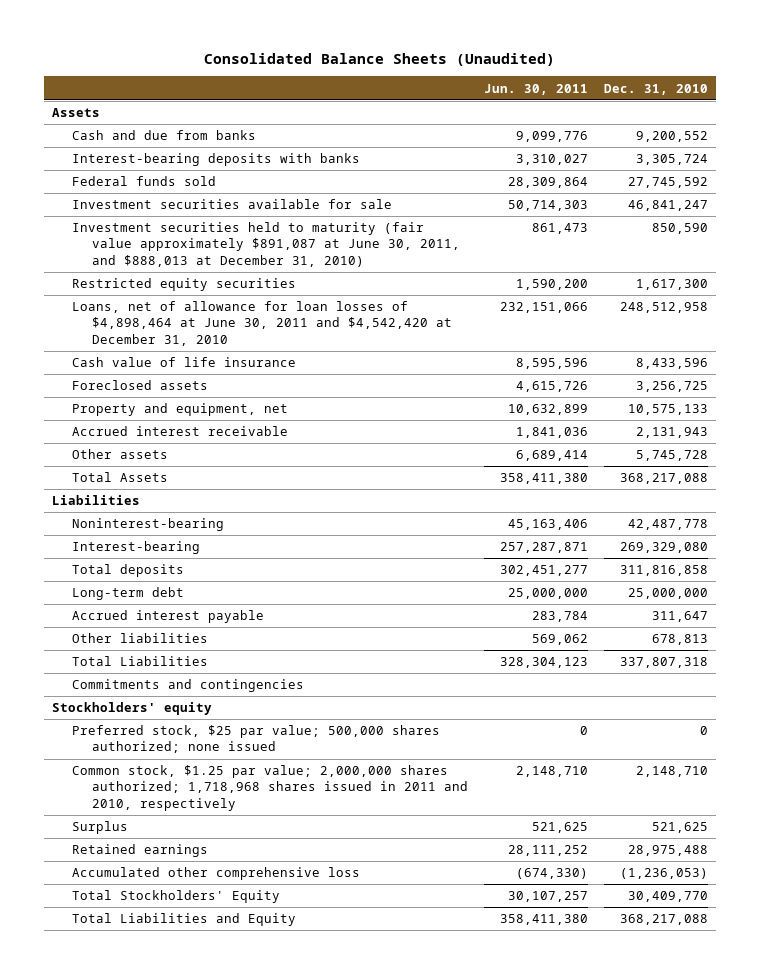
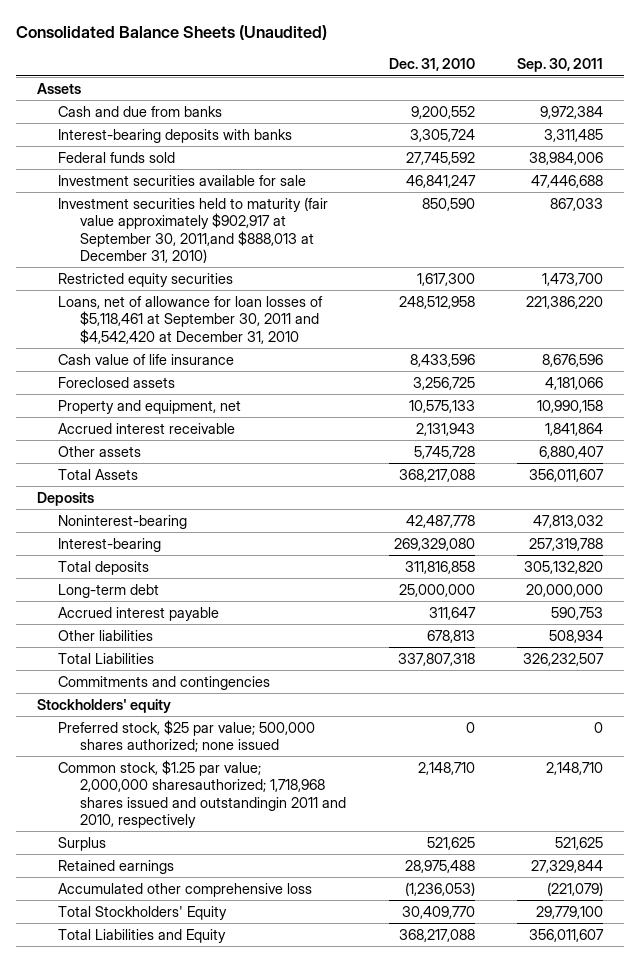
[484,83,589,95] Jun. 30, 2011 -> none
none -> [516,58,603,73] Sep. 30, 2011
[72,222,461,267] Investment securities held to maturity (fair value approximately $891,087 at June 30, 2011, and $888,013 at December 31, 2010) -> [58,196,329,264] Investment securities held to maturity (fair value approximately $902,917 at September 30, 2011,and $888,013 at December 31, 2010)
[72,301,453,346] Loans, net of allowance for loan losses of $4,898,464 at June 30, 2011 and $4,542,420 at December 31, 2010 -> [58,295,324,344] Loans, net of allowance for loan losses of $5,118,461 at September 30, 2011 and $4,542,420 at December 31, 2010
[51,495,140,506] Liabilities -> none
none -> [36,491,94,506] Deposits
[72,765,469,811] Common stock, $1.25 par value; 2,000,000 shares authorized; 1,718,968 shares issued in 2011 and 2010, respectively -> [58,759,347,829] Common stock, $1.25 par value; 2,000,000 sharesauthorized; 1,718,968 shares issued and outstandingin 2011 and 2010, respectively

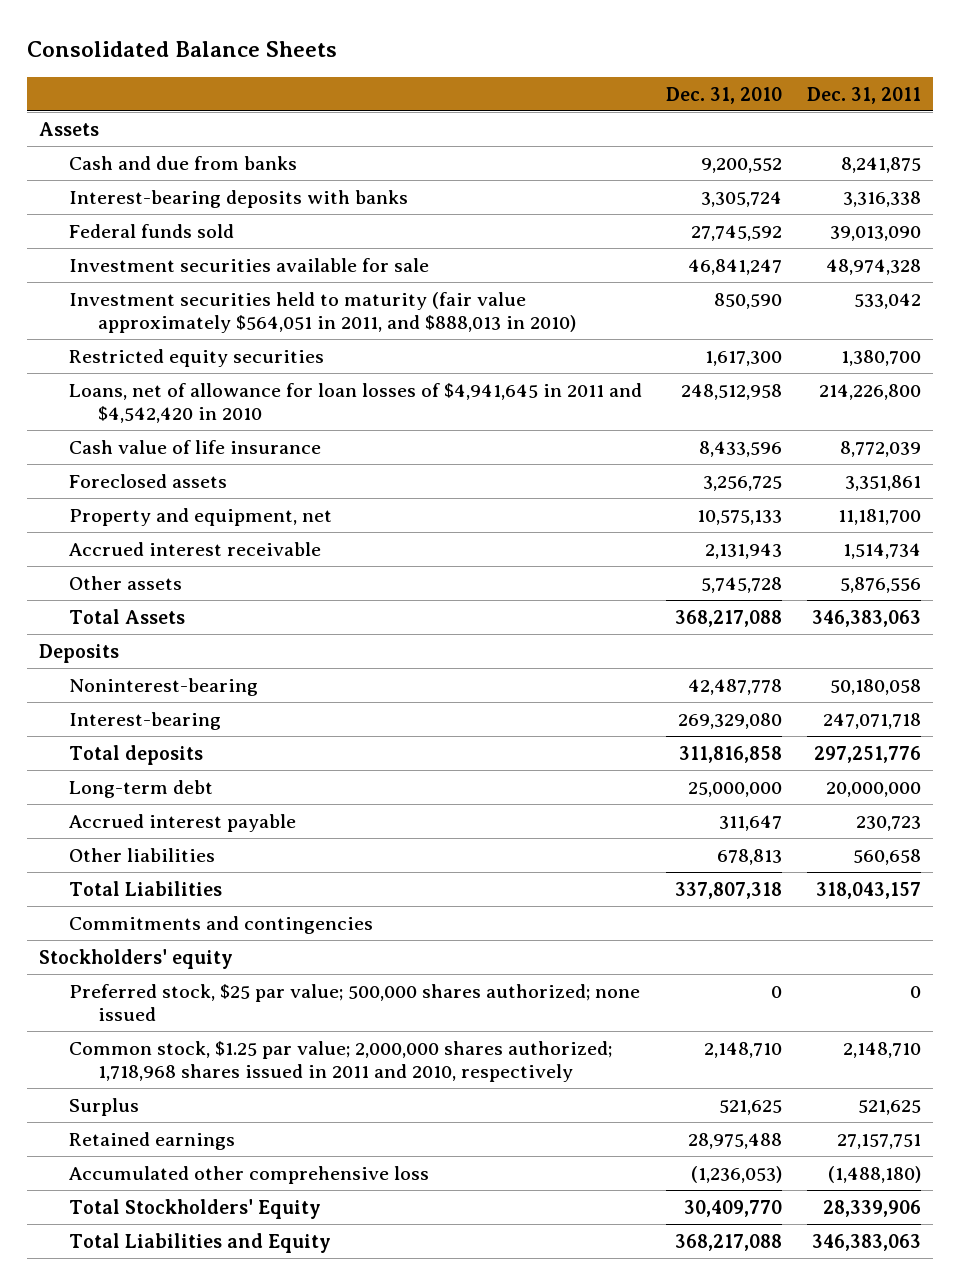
[15,25,327,41] Consolidated Balance Sheets (Unaudited) -> [26,41,337,58] Consolidated Balance Sheets
[516,58,603,73] Sep. 30, 2011 -> none
none -> [806,86,921,104] Dec. 31, 2011
[58,196,329,264] Investment securities held to maturity (fair value approximately $902,917 at September 30, 2011,and $888,013 at December 31, 2010) -> [68,291,577,333] Investment securities held to maturity (fair value approximately $564,051 in 2011, and $888,013 in 2010)
[58,295,324,344] Loans, net of allowance for loan losses of $5,118,461 at September 30, 2011 and $4,542,420 at December 31, 2010 -> [68,382,642,423] Loans, net of allowance for loan losses of $4,941,645 in 2011 and $4,542,420 in 2010
[58,759,347,829] Common stock, $1.25 par value; 2,000,000 sharesauthorized; 1,718,968 shares issued and outstandingin 2011 and 2010, respectively -> [68,1040,612,1082] Common stock, $1.25 par value; 2,000,000 shares authorized; 1,718,968 shares issued in 2011 and 2010, respectively

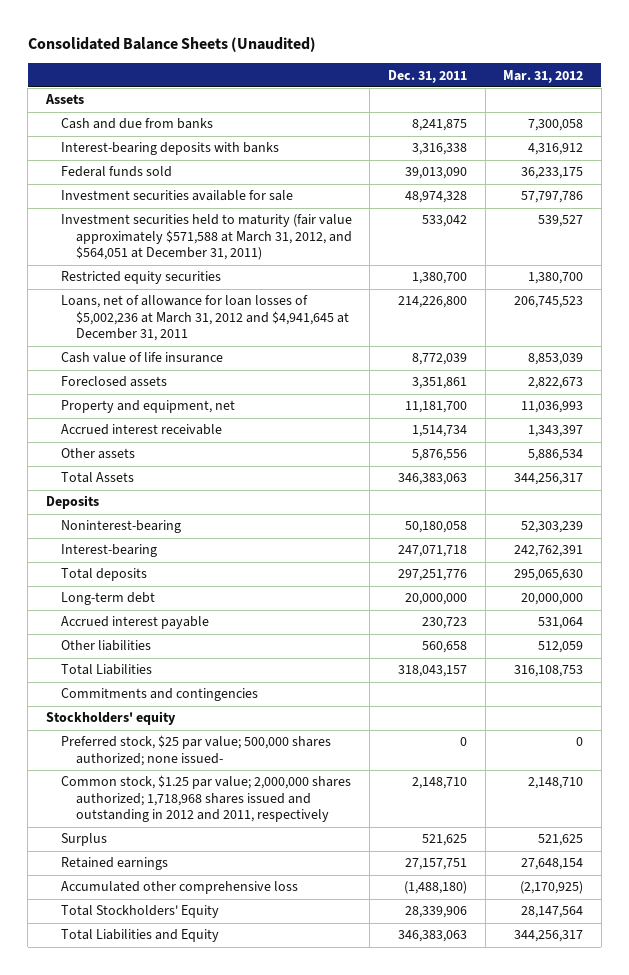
[26,41,337,58] Consolidated Balance Sheets -> [27,37,316,53] Consolidated Balance Sheets (Unaudited)
[666,86,783,104] Dec. 31, 2010 -> none
none -> [503,69,584,83] Mar. 31, 2012
[68,291,577,333] Investment securities held to maturity (fair value approximately $564,051 in 2011, and $888,013 in 2010) -> [60,214,352,261] Investment securities held to maturity (fair value approximately $571,588 at March 31, 2012, and $564,051 at December 31, 2011)
[68,382,642,423] Loans, net of allowance for loan losses of $4,941,645 in 2011 and $4,542,420 in 2010 -> [60,295,349,342] Loans, net of allowance for loan losses of $5,002,236 at March 31, 2012 and $4,941,645 at December 31, 2011
[68,983,640,1021] Preferred stock, $25 par value; 500,000 shares authorized; none issued -> [60,735,331,766] Preferred stock, $25 par value; 500,000 shares authorized; none issued-
[68,1040,612,1082] Common stock, $1.25 par value; 2,000,000 shares authorized; 1,718,968 shares issued in 2011 and 2010, respectively -> [60,775,351,823] Common stock, $1.25 par value; 2,000,000 shares authorized; 1,718,968 shares issued and outstanding in 2012 and 2011, respectively

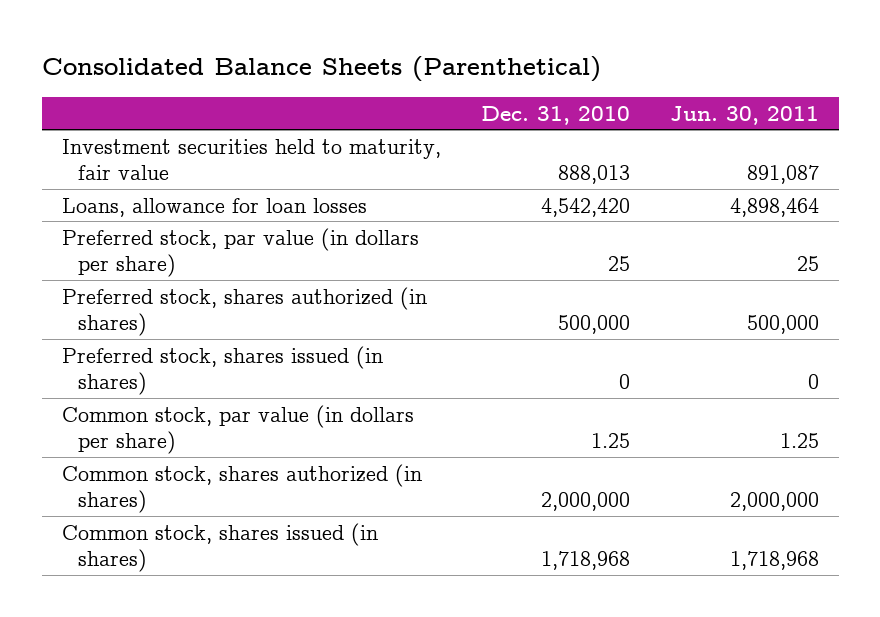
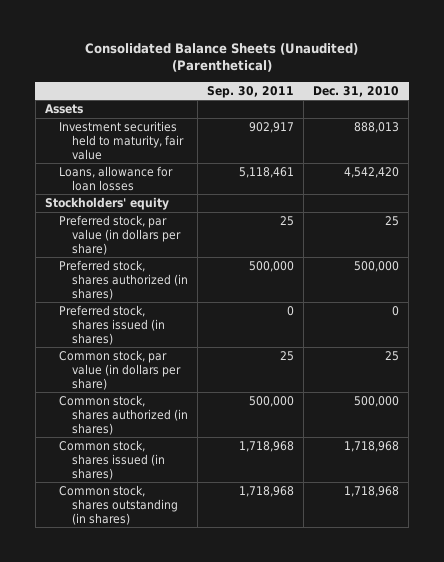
[41,56,601,83] Consolidated Balance Sheets (Parenthetical) -> [85,42,359,73] Consolidated Balance Sheets (Unaudited) (Parenthetical)
[669,105,819,125] Jun. 30, 2011 -> none
none -> [207,85,295,98] Sep. 30, 2011
none -> [44,103,83,114] Assets
none -> [44,196,169,210] Stockholders' equity
[590,432,630,448] 1.25 -> [385,350,400,361] 25
[540,491,630,511] 2,000,000 -> [354,395,400,407] 500,000
none -> [58,484,179,525] Common stock, shares outstanding (in shares)

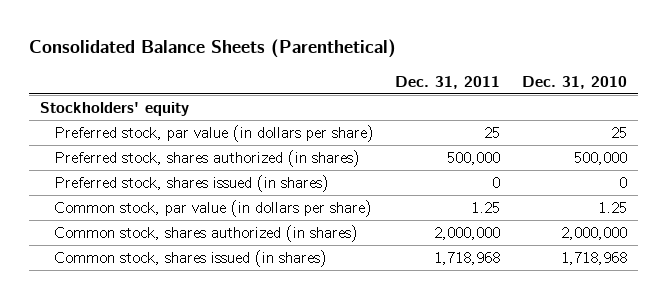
[85,42,359,73] Consolidated Balance Sheets (Unaudited) (Parenthetical) -> [28,39,396,59] Consolidated Balance Sheets (Parenthetical)
[207,85,295,98] Sep. 30, 2011 -> none
none -> [395,75,501,89] Dec. 31, 2011
[44,103,83,114] Assets -> none
[58,120,185,160] Investment securities held to maturity, fair value -> none
[58,165,173,191] Loans, allowance for loan losses -> none
[385,350,400,361] 25 -> [597,201,627,213] 1.25
[354,395,400,407] 500,000 -> [560,226,627,240] 2,000,000
[58,484,179,525] Common stock, shares outstanding (in shares) -> none

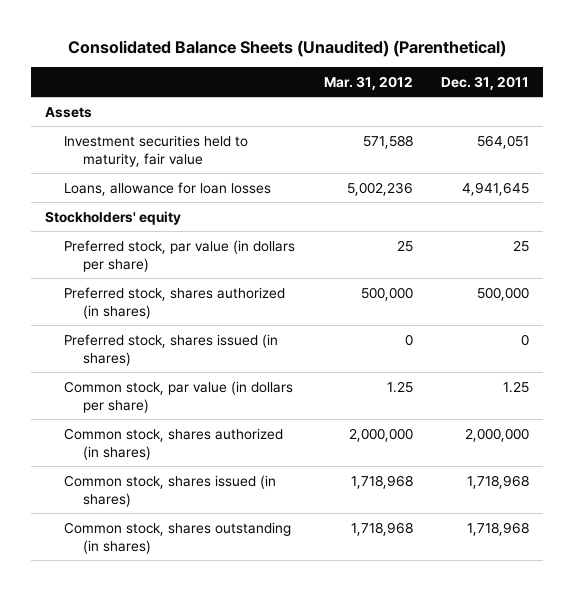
[28,39,396,59] Consolidated Balance Sheets (Parenthetical) -> [67,39,506,57] Consolidated Balance Sheets (Unaudited) (Parenthetical)
[521,75,627,89] Dec. 31, 2010 -> none
none -> [323,75,413,90] Mar. 31, 2012
none -> [45,106,93,118] Assets
none -> [64,134,249,167] Investment securities held to maturity, fair value
none -> [64,181,272,196] Loans, allowance for loan losses
none -> [64,521,292,554] Common stock, shares outstanding (in shares)

